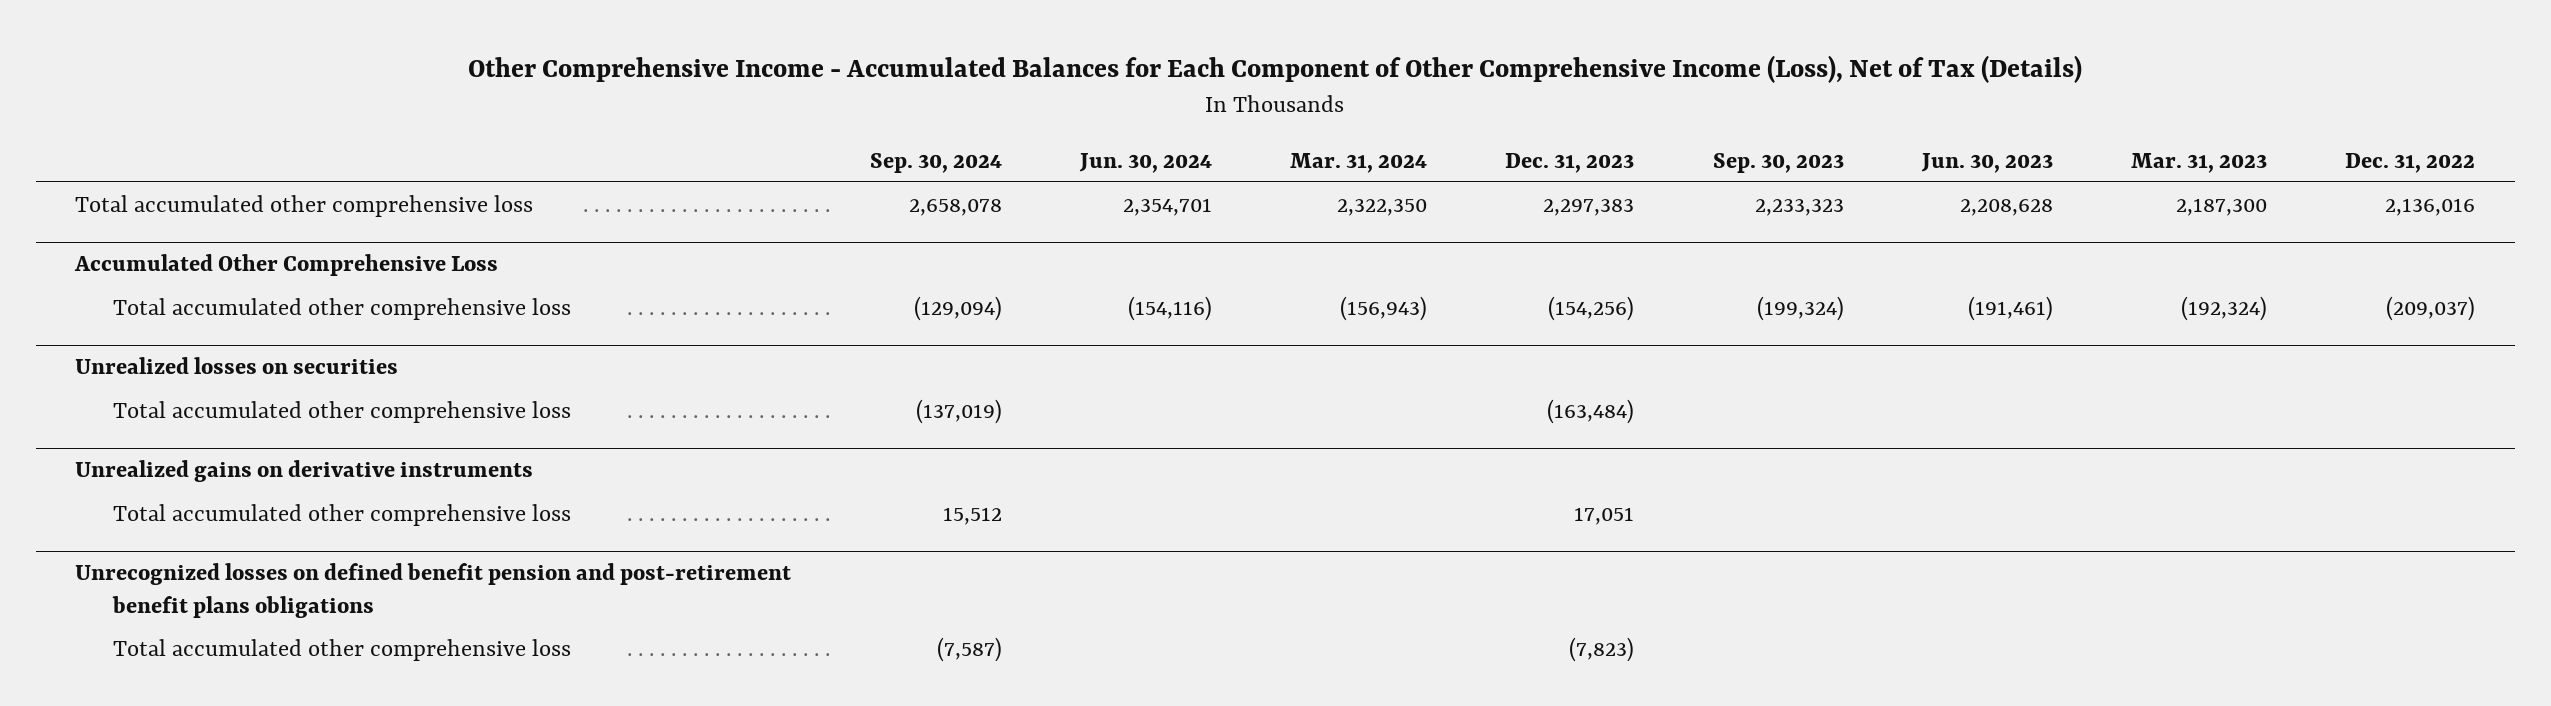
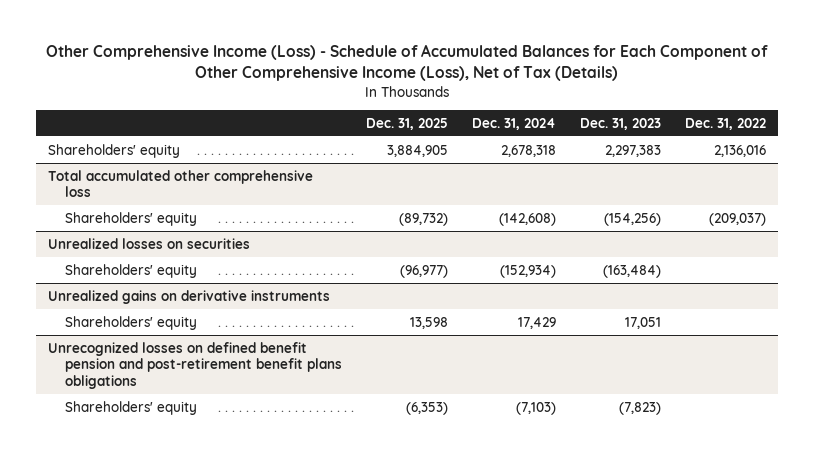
[468,54,2083,83] Other Comprehensive Income - Accumulated Balances for Each Component of Other Comprehensive Income (Loss), Net of Tax (Details) -> [46,44,769,82] Other Comprehensive Income (Loss) - Schedule of Accumulated Balances for Each Component of Other Comprehensive Income (Loss), Net of Tax (Details)
[869,152,1002,173] Sep. 30, 2024 -> none
[1078,152,1212,173] Jun. 30, 2024 -> none
[1290,152,1428,173] Mar. 31, 2024 -> none
[1712,152,1844,173] Sep. 30, 2023 -> none
[1920,152,2053,173] Jun. 30, 2023 -> none
[2131,152,2268,173] Mar. 31, 2023 -> none
none -> [365,117,448,130] Dec. 31, 2025
none -> [471,117,556,130] Dec. 31, 2024
[75,195,534,218] Total accumulated other comprehensive loss -> [48,143,181,158] Shareholders' equity
[74,254,499,277] Accumulated Other Comprehensive Loss -> [48,169,314,198] Total accumulated other comprehensive loss
[113,298,572,321] Total accumulated other comprehensive loss -> [64,211,197,226] Shareholders' equity
[113,401,572,424] Total accumulated other comprehensive loss -> [64,263,197,278] Shareholders' equity
[113,504,572,527] Total accumulated other comprehensive loss -> [64,315,197,330] Shareholders' equity
[113,639,572,662] Total accumulated other comprehensive loss -> [64,400,197,415] Shareholders' equity

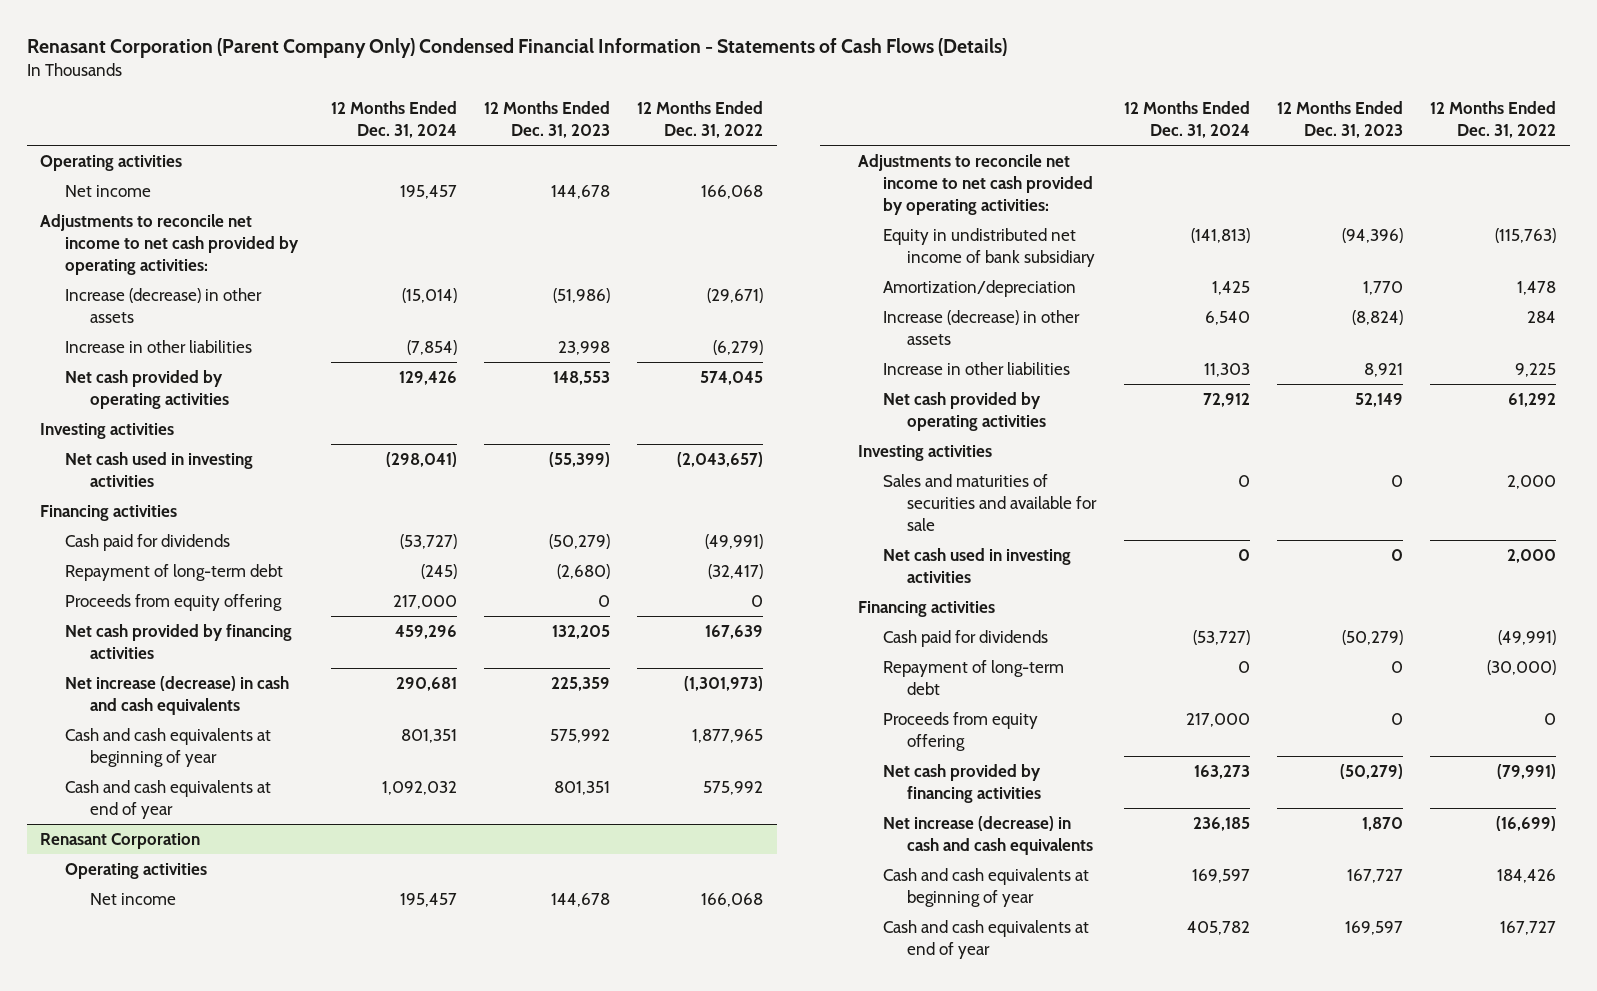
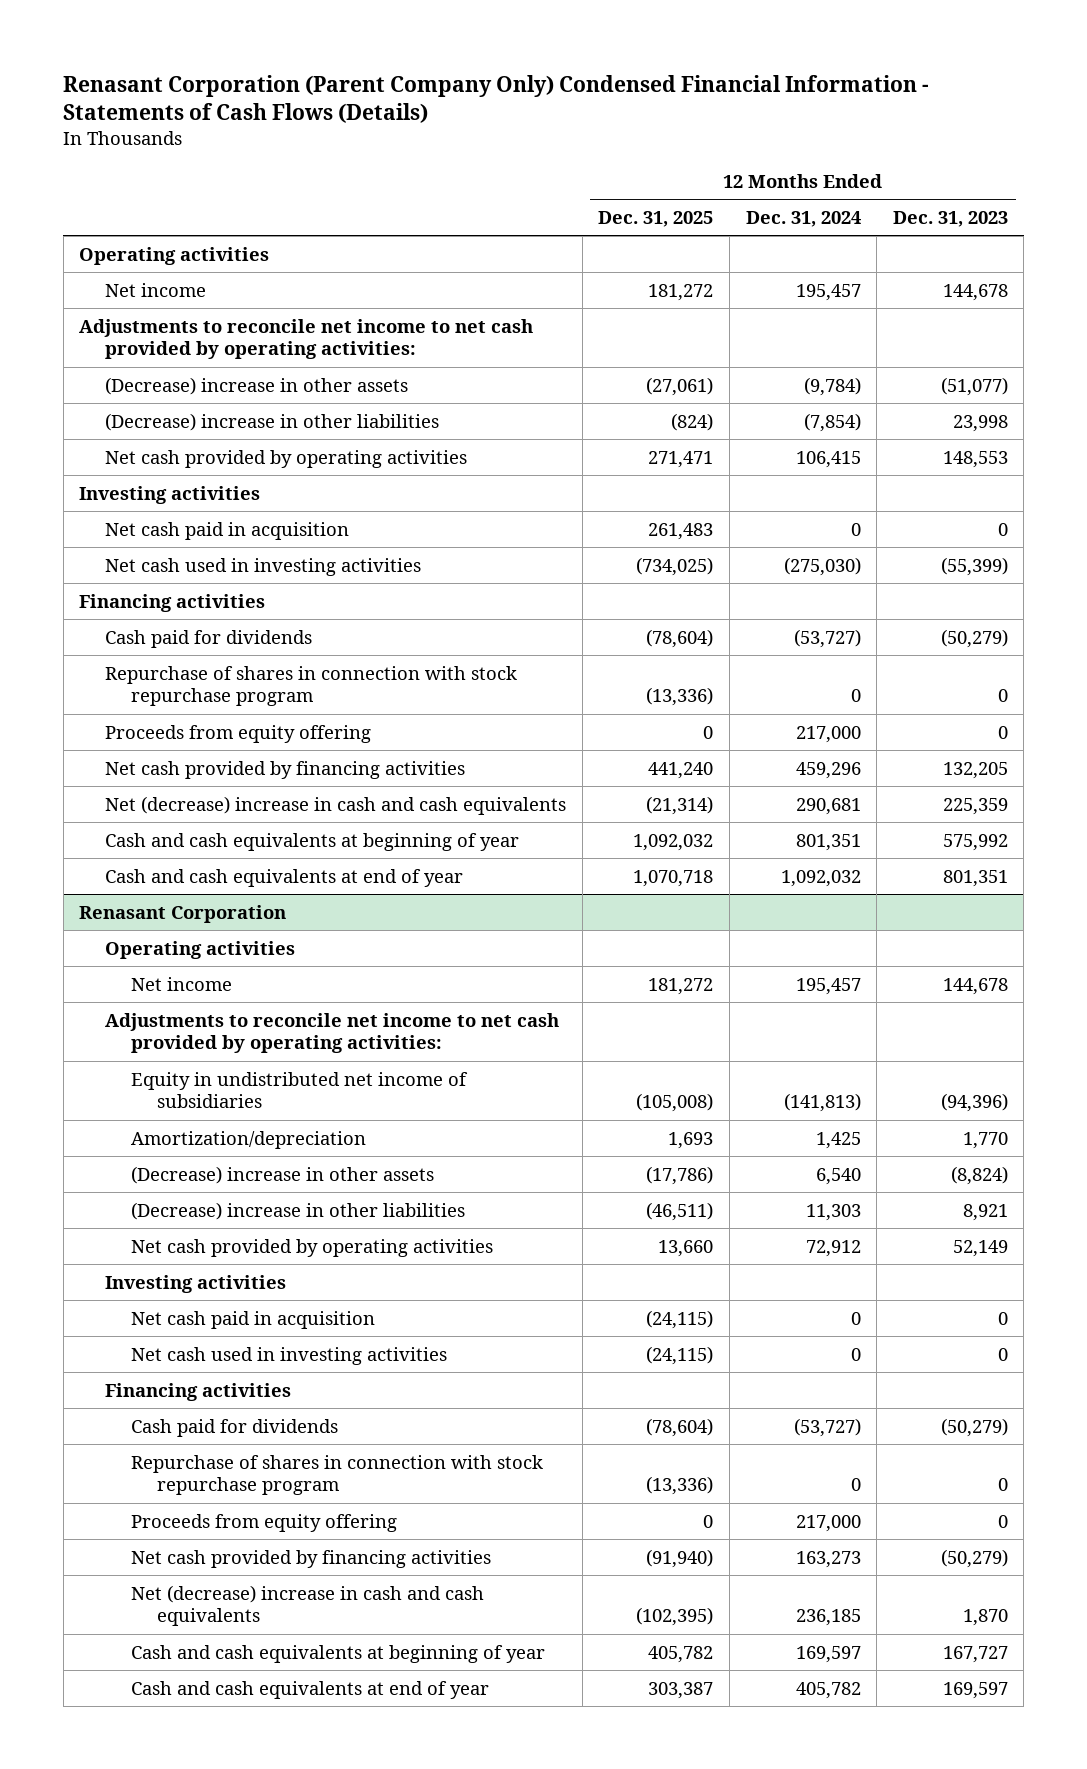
[637,101,764,139] 12 Months Ended Dec. 31, 2022 -> none
none -> [598,210,714,227] Dec. 31, 2025
[65,288,263,324] Increase (decrease) in other assets -> [105,376,409,395] (Decrease) increase in other assets
[401,288,457,304] (15,014) -> [803,376,861,396] (9,784)
[553,288,611,304] (51,986) -> [940,376,1008,396] (51,077)
[65,340,253,354] Increase in other liabilities -> [105,412,440,431] (Decrease) increase in other liabilities
[398,371,457,386] 129,426 -> [795,450,861,468] 106,415
none -> [105,521,350,540] Net cash paid in acquisition
[385,452,457,468] (298,041) -> [783,556,861,576] (275,030)
[65,564,284,582] Repayment of long-term debt -> none
none -> [105,665,518,707] Repurchase of shares in connection with stock repurchase program
[65,676,290,716] Net increase (decrease) in cash and cash equivalents -> [105,795,567,815] Net (decrease) increase in cash and cash equivalents
[882,228,1096,268] Equity in undistributed net income of bank subsidiary -> [130,1071,468,1109] Equity in undistributed net income of subsidiaries
[882,310,1080,346] Increase (decrease) in other assets -> [130,1165,434,1184] (Decrease) increase in other assets
[882,362,1070,376] Increase in other liabilities -> [130,1201,465,1220] (Decrease) increase in other liabilities
[882,474,1098,532] Sales and maturities of securities and available for sale -> none
none -> [130,1310,375,1329] Net cash paid in acquisition
[882,660,1064,696] Repayment of long-term debt -> none
none -> [130,1454,543,1496] Repurchase of shares in connection with stock repurchase program
[882,816,1094,856] Net increase (decrease) in cash and cash equivalents -> [130,1584,484,1627] Net (decrease) increase in cash and cash equivalents

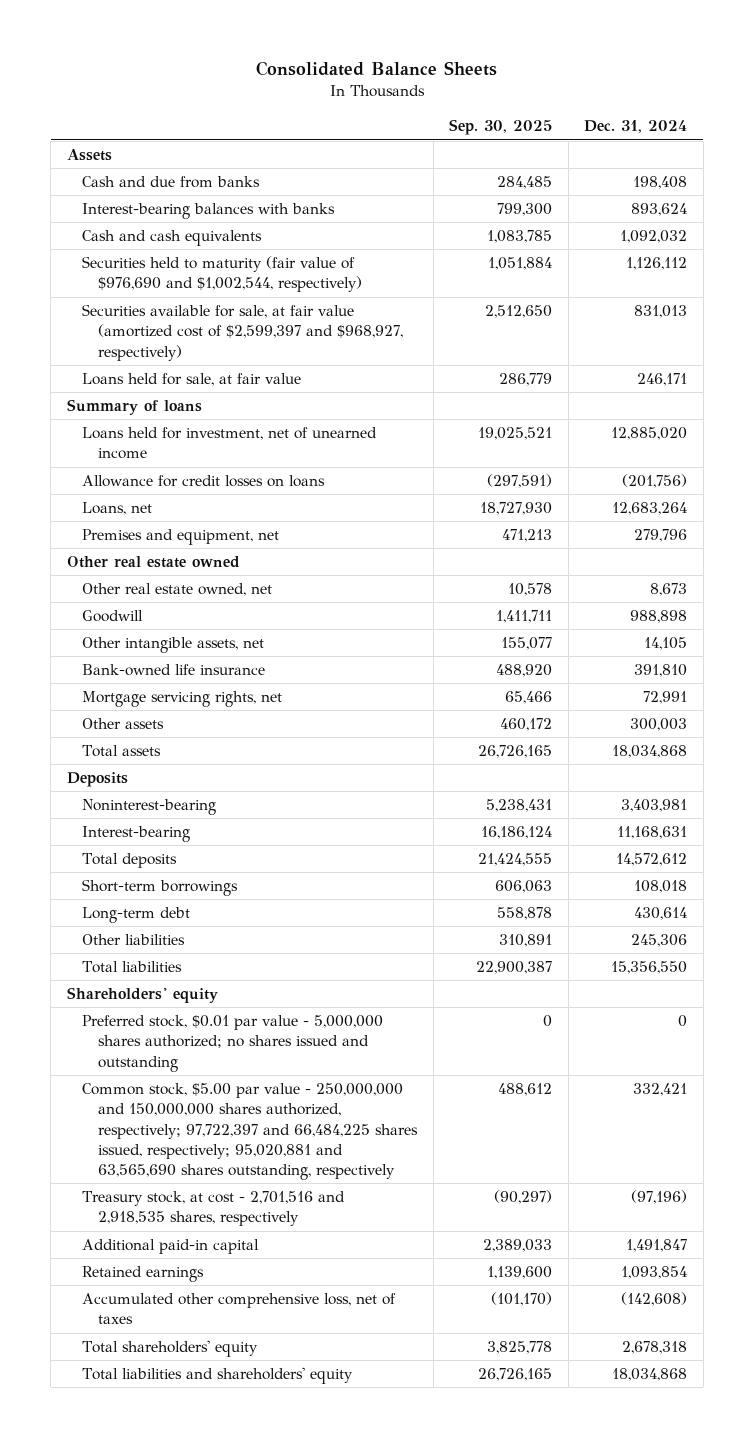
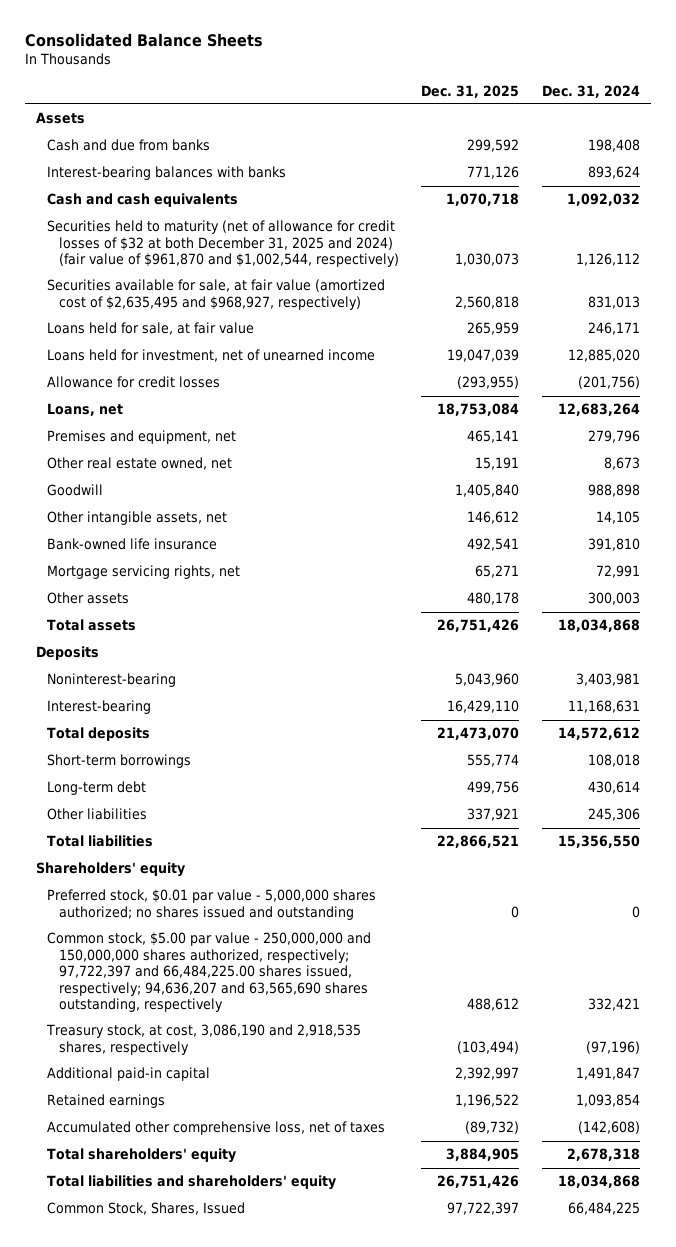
[449,119,553,136] Sep. 30, 2025 -> none
none -> [421,84,520,98] Dec. 31, 2025
[82,256,363,293] Securities held to maturity (fair value of $976,690 and $1,002,544, respectively) -> [47,220,399,268] Securities held to maturity (net of allowance for credit losses of $32 at both December 31, 2025 and 2024) (fair value of $961,870 and $1,002,544, respectively)
[82,304,404,361] Securities available for sale, at fair value (amortized cost of $2,599,397 and $968,927, respectively) -> [47,279,386,310] Securities available for sale, at fair value (amortized cost of $2,635,495 and $968,927, respectively)
[66,399,202,416] Summary of loans -> none
[82,475,326,488] Allowance for credit losses on loans -> [47,376,221,389] Allowance for credit losses
[66,556,240,569] Other real estate owned -> none
[82,1083,419,1181] Common stock, $5.00 par value - 250,000,000 and 150,000,000 shares authorized, respectively; 97,722,397 and 66,484,225 shares issued, respectively; 95,020,881 and 63,565,690 shares outstanding, respectively -> [47,932,372,1013] Common stock, $5.00 par value - 250,000,000 and 150,000,000 shares authorized, respectively; 97,722,397 and 66,484,225.00 shares issued, respectively; 94,636,207 and 63,565,690 shares outstanding, respectively
[82,1191,346,1227] Treasury stock, at cost - 2,701,516 and 2,918,535 shares, respectively -> [46,1024,362,1055] Treasury stock, at cost, 3,086,190 and 2,918,535 shares, respectively
none -> [47,1202,246,1216] Common Stock, Shares, Issued

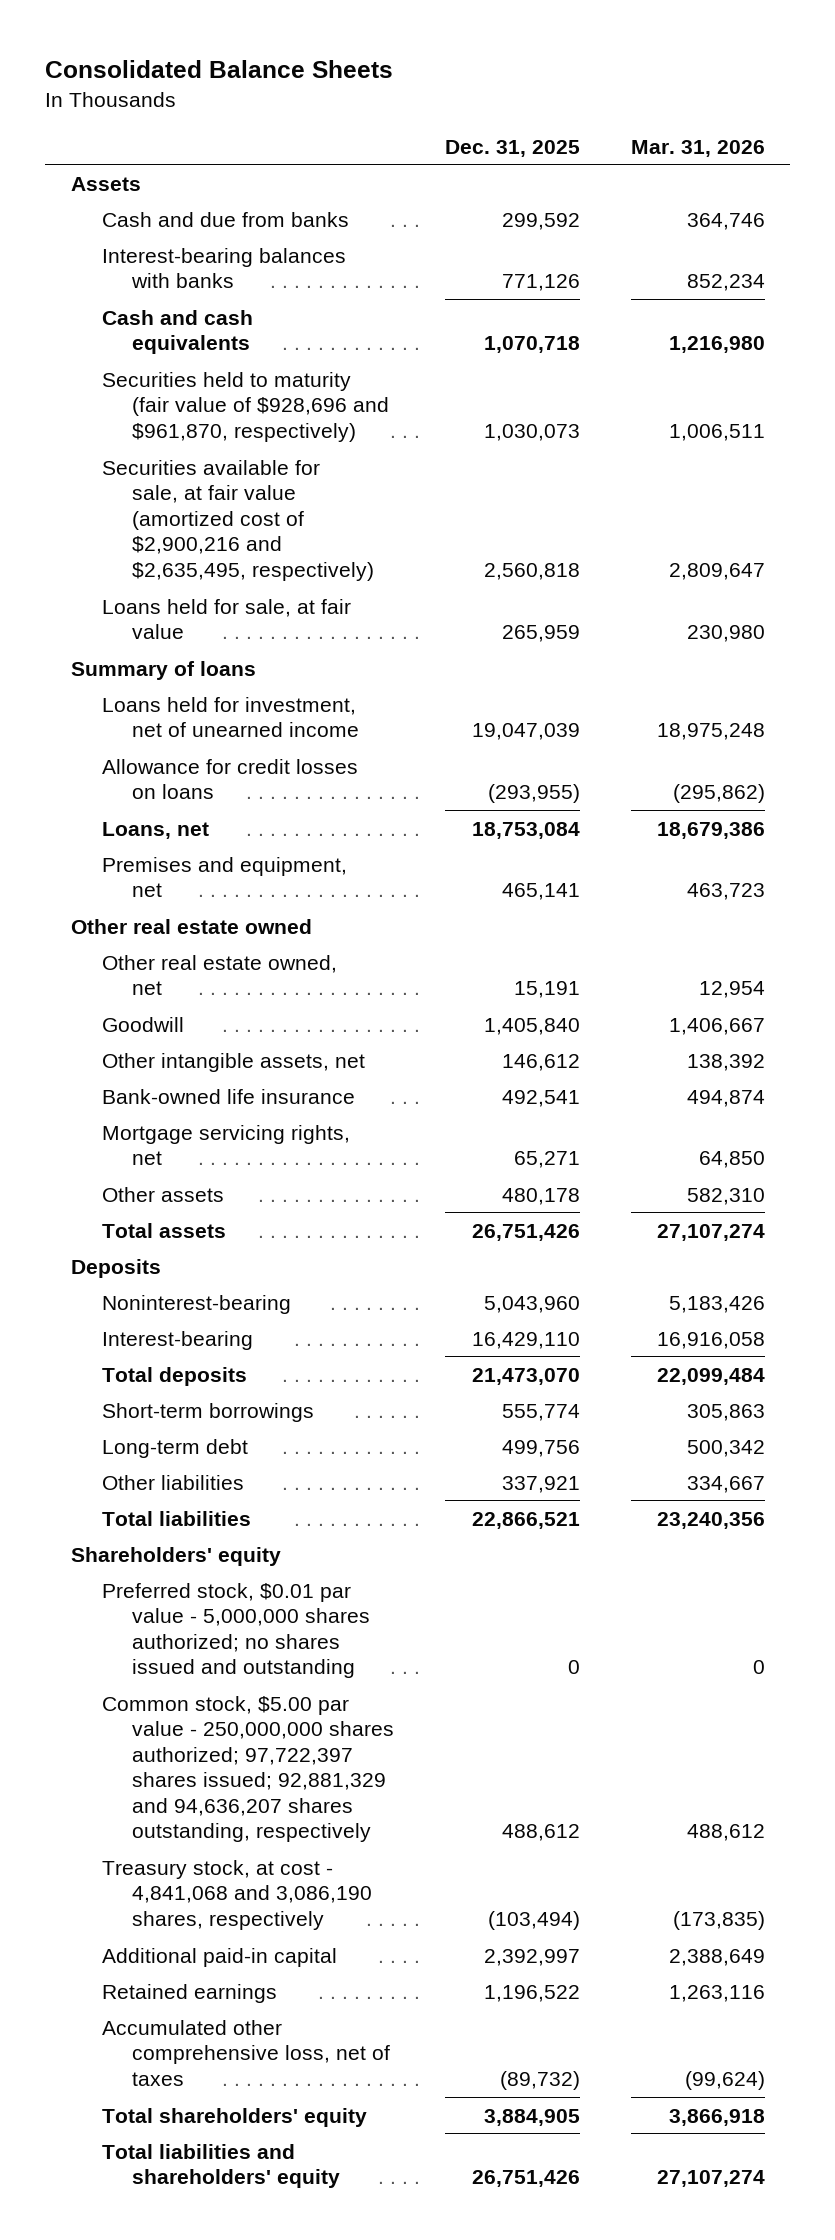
[541,84,640,98] Dec. 31, 2024 -> none
none -> [630,139,765,157] Mar. 31, 2026
[47,220,399,268] Securities held to maturity (net of allowance for credit losses of $32 at both December 31, 2025 and 2024) (fair value of $961,870 and $1,002,544, respectively) -> [101,371,390,442] Securities held to maturity (fair value of $928,696 and $961,870, respectively)
[47,279,386,310] Securities available for sale, at fair value (amortized cost of $2,635,495 and $968,927, respectively) -> [101,459,375,581] Securities available for sale, at fair value (amortized cost of $2,900,216 and $2,635,495, respectively)
none -> [70,660,256,680] Summary of loans
[47,376,221,389] Allowance for credit losses -> [101,758,358,800] Allowance for credit losses on loans
none -> [70,918,312,934] Other real estate owned
[47,932,372,1013] Common stock, $5.00 par value - 250,000,000 and 150,000,000 shares authorized, respectively; 97,722,397 and 66,484,225.00 shares issued, respectively; 94,636,207 and 63,565,690 shares outstanding, respectively -> [101,1695,395,1843] Common stock, $5.00 par value - 250,000,000 shares authorized; 97,722,397 shares issued; 92,881,329 and 94,636,207 shares outstanding, respectively
[46,1024,362,1055] Treasury stock, at cost, 3,086,190 and 2,918,535 shares, respectively -> [101,1859,373,1930] Treasury stock, at cost - 4,841,068 and 3,086,190 shares, respectively
[47,1202,246,1216] Common Stock, Shares, Issued -> none

